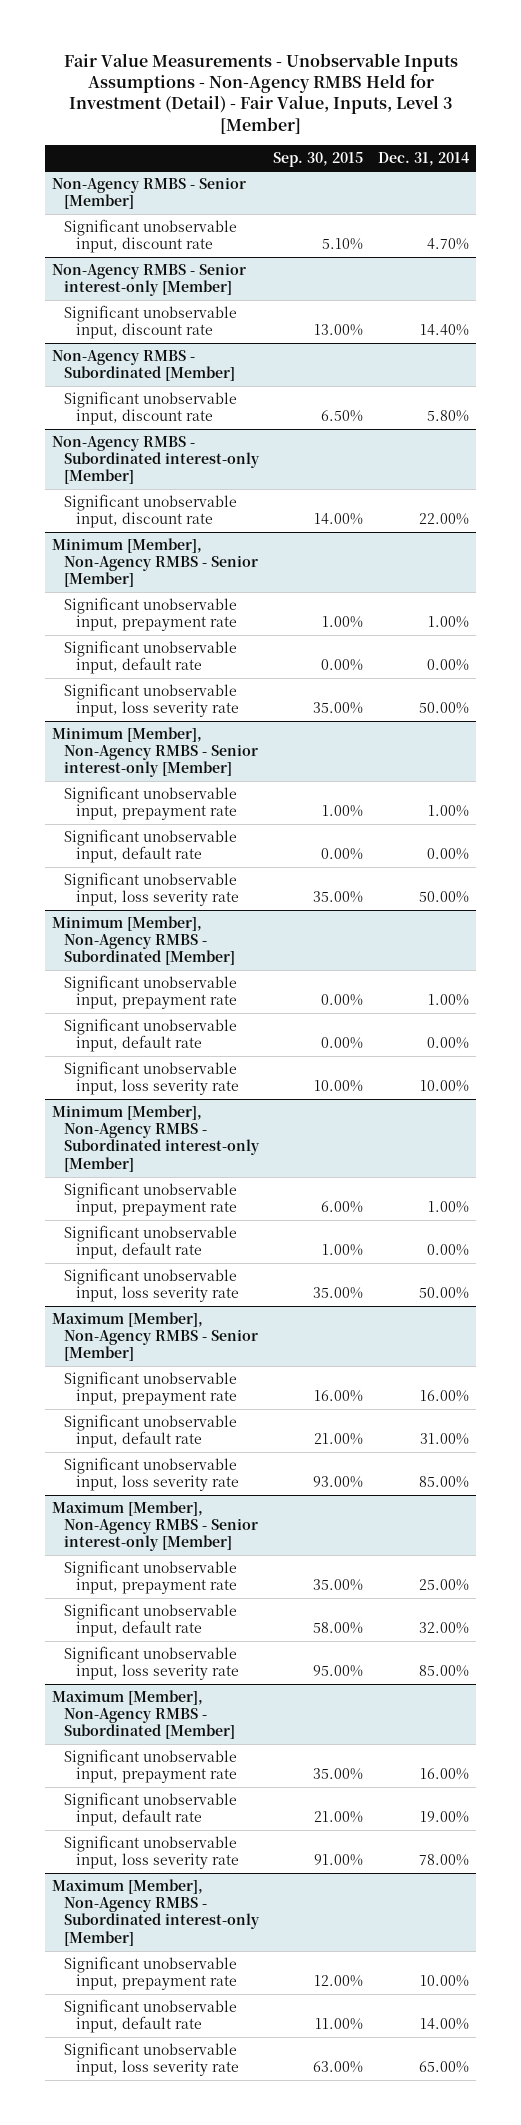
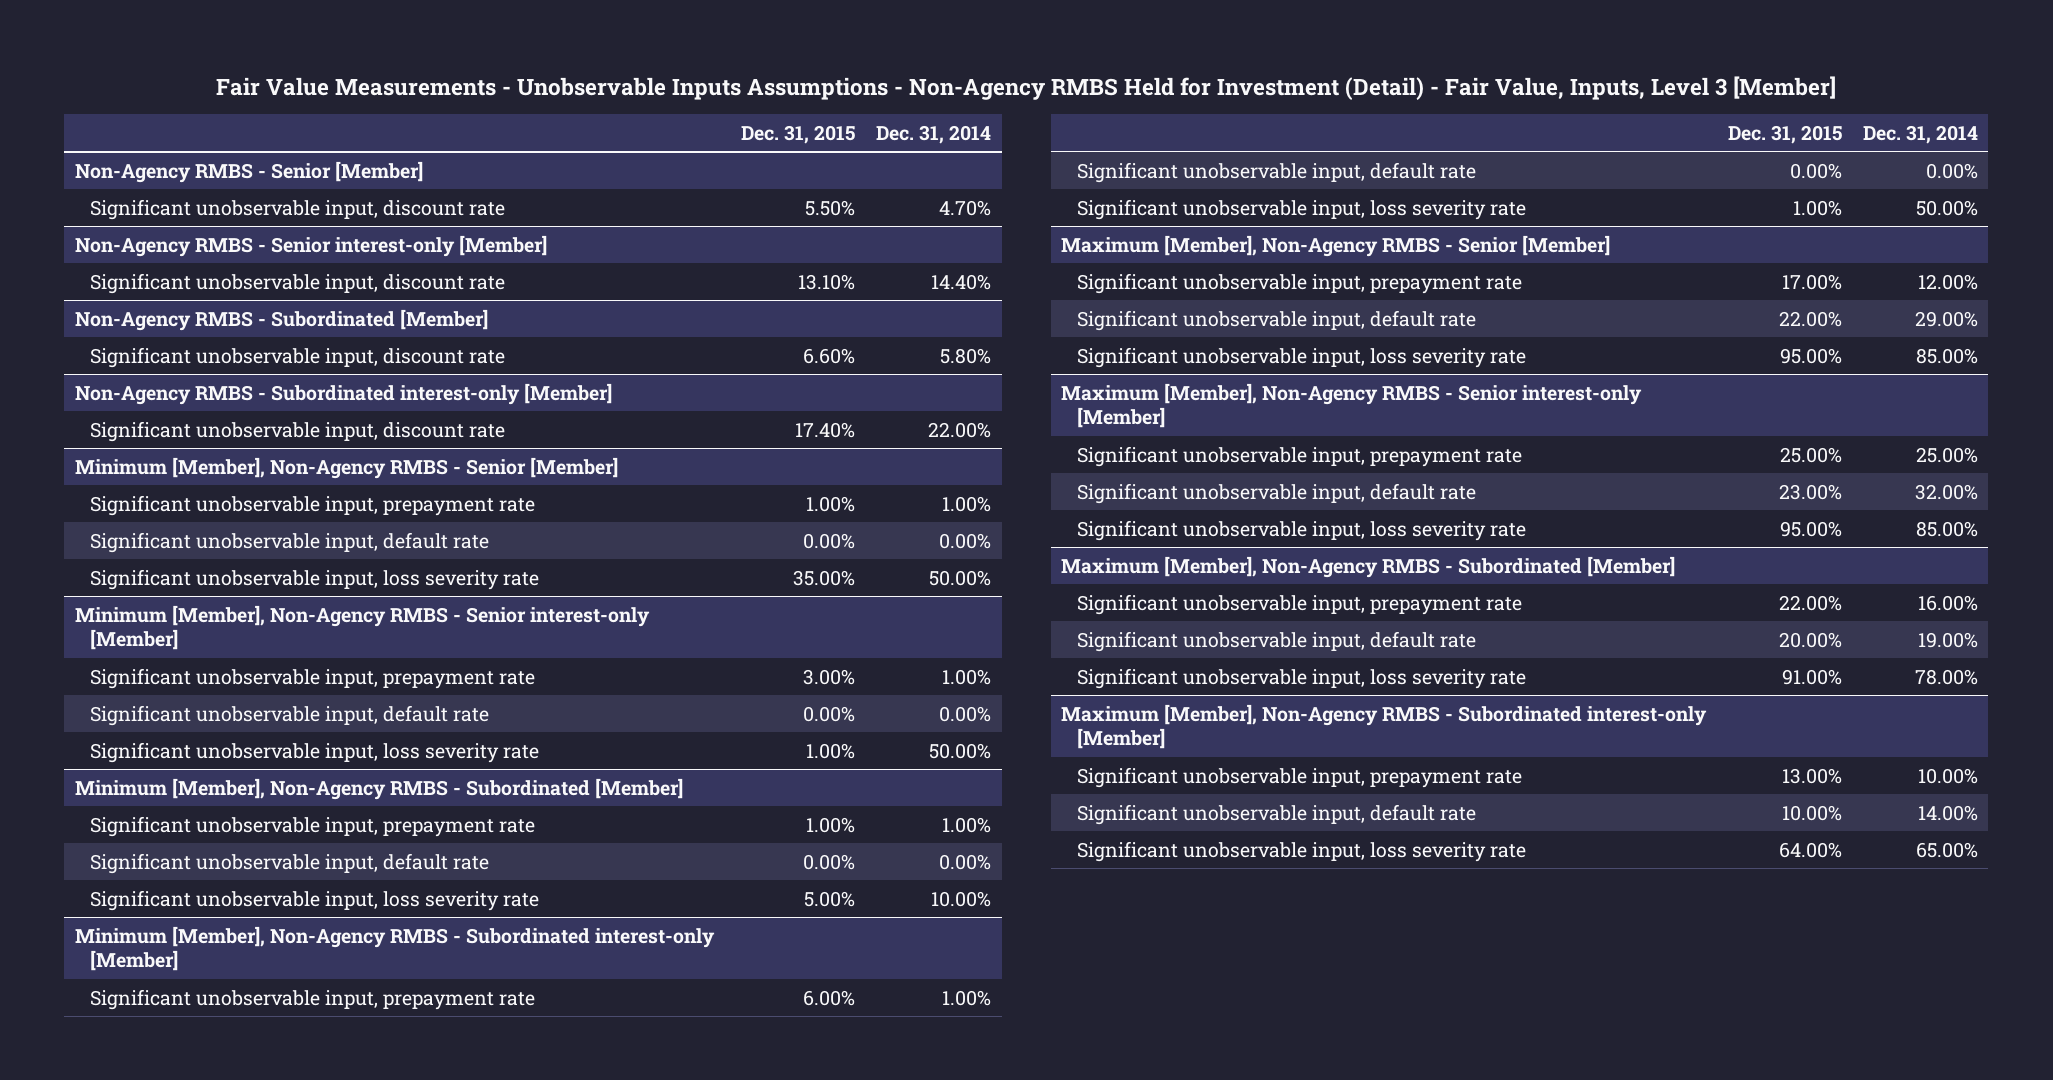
[273,151,364,167] Sep. 30, 2015 -> none
none -> [740,124,855,144] Dec. 31, 2015
[419,1390,469,1403] 16.00% -> [1917,273,1978,290] 12.00%
[419,1433,469,1446] 31.00% -> [1914,310,1978,327] 29.00%

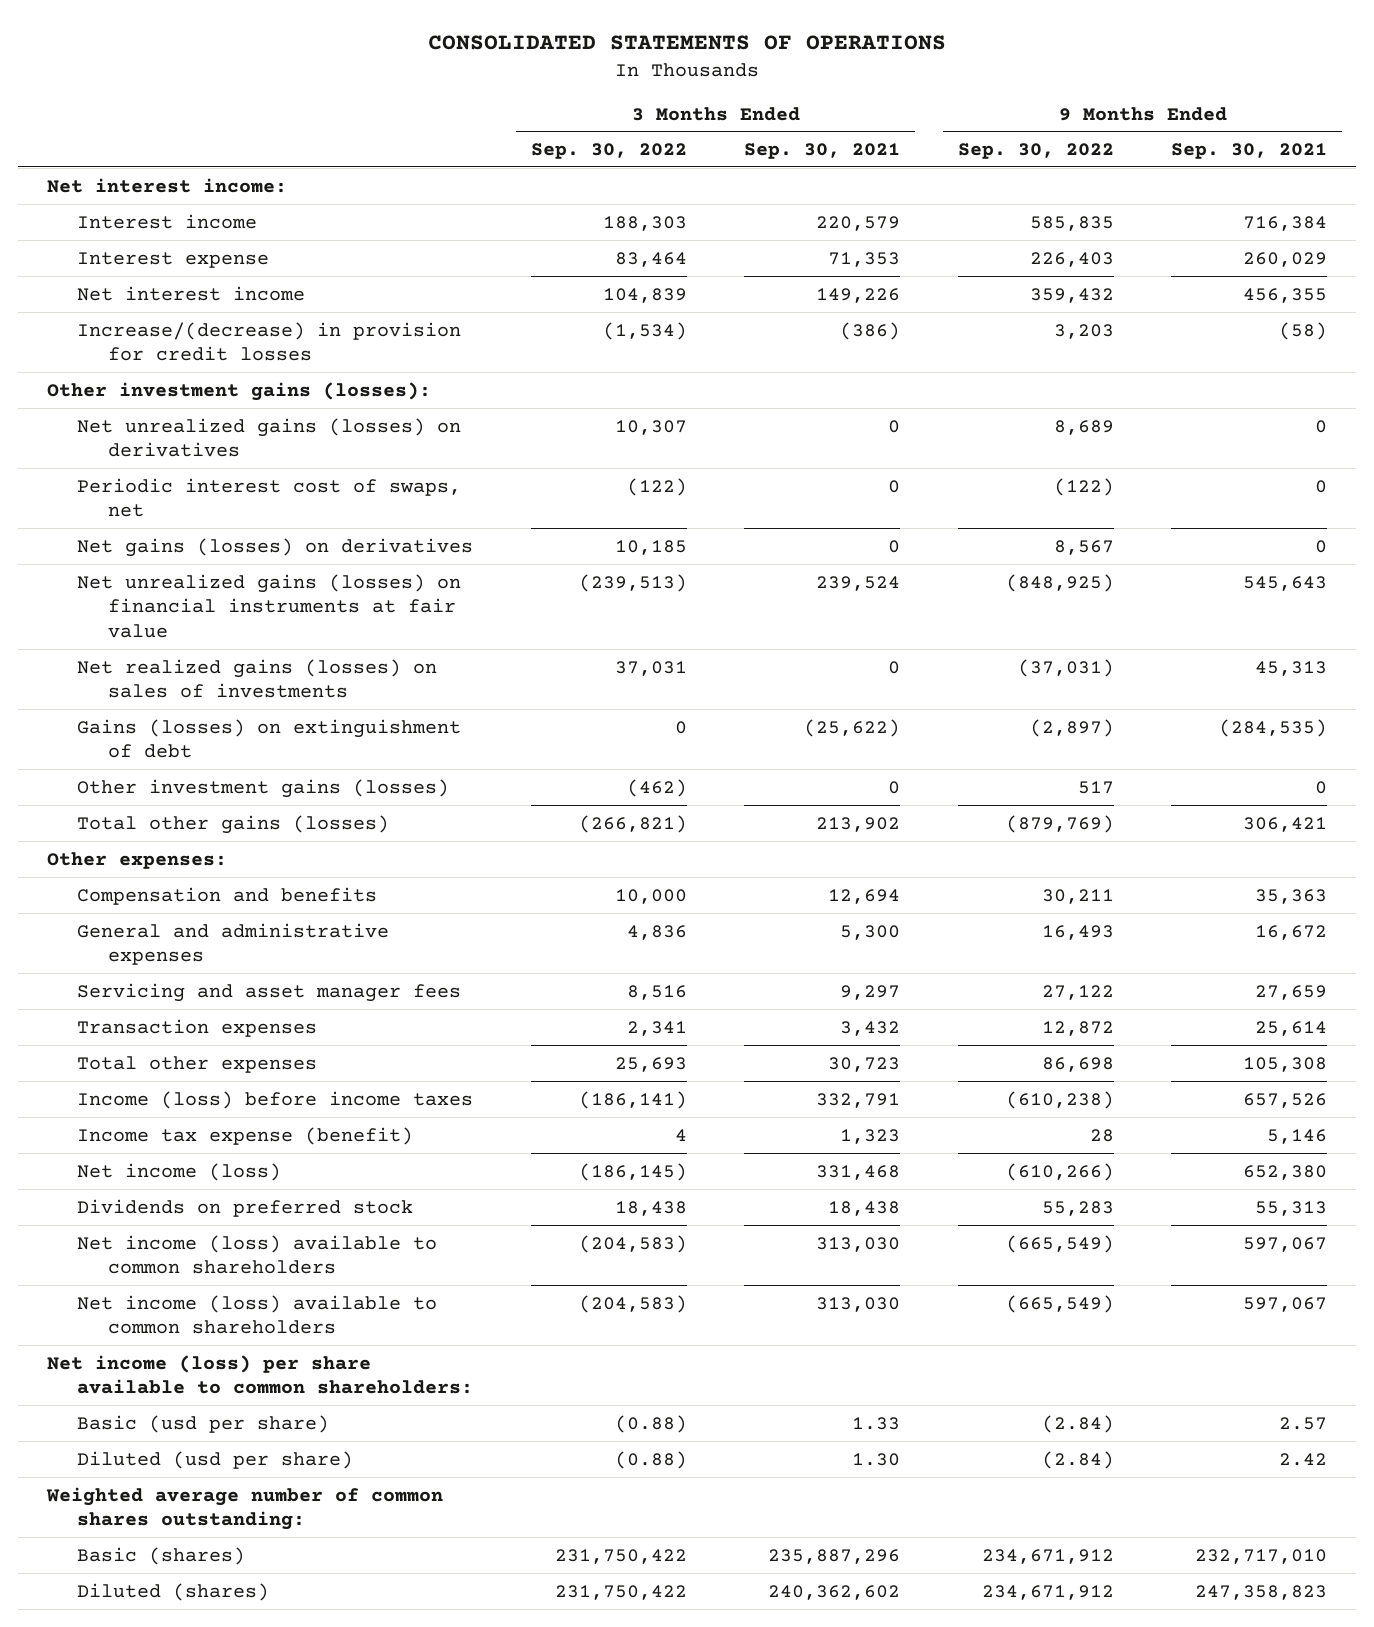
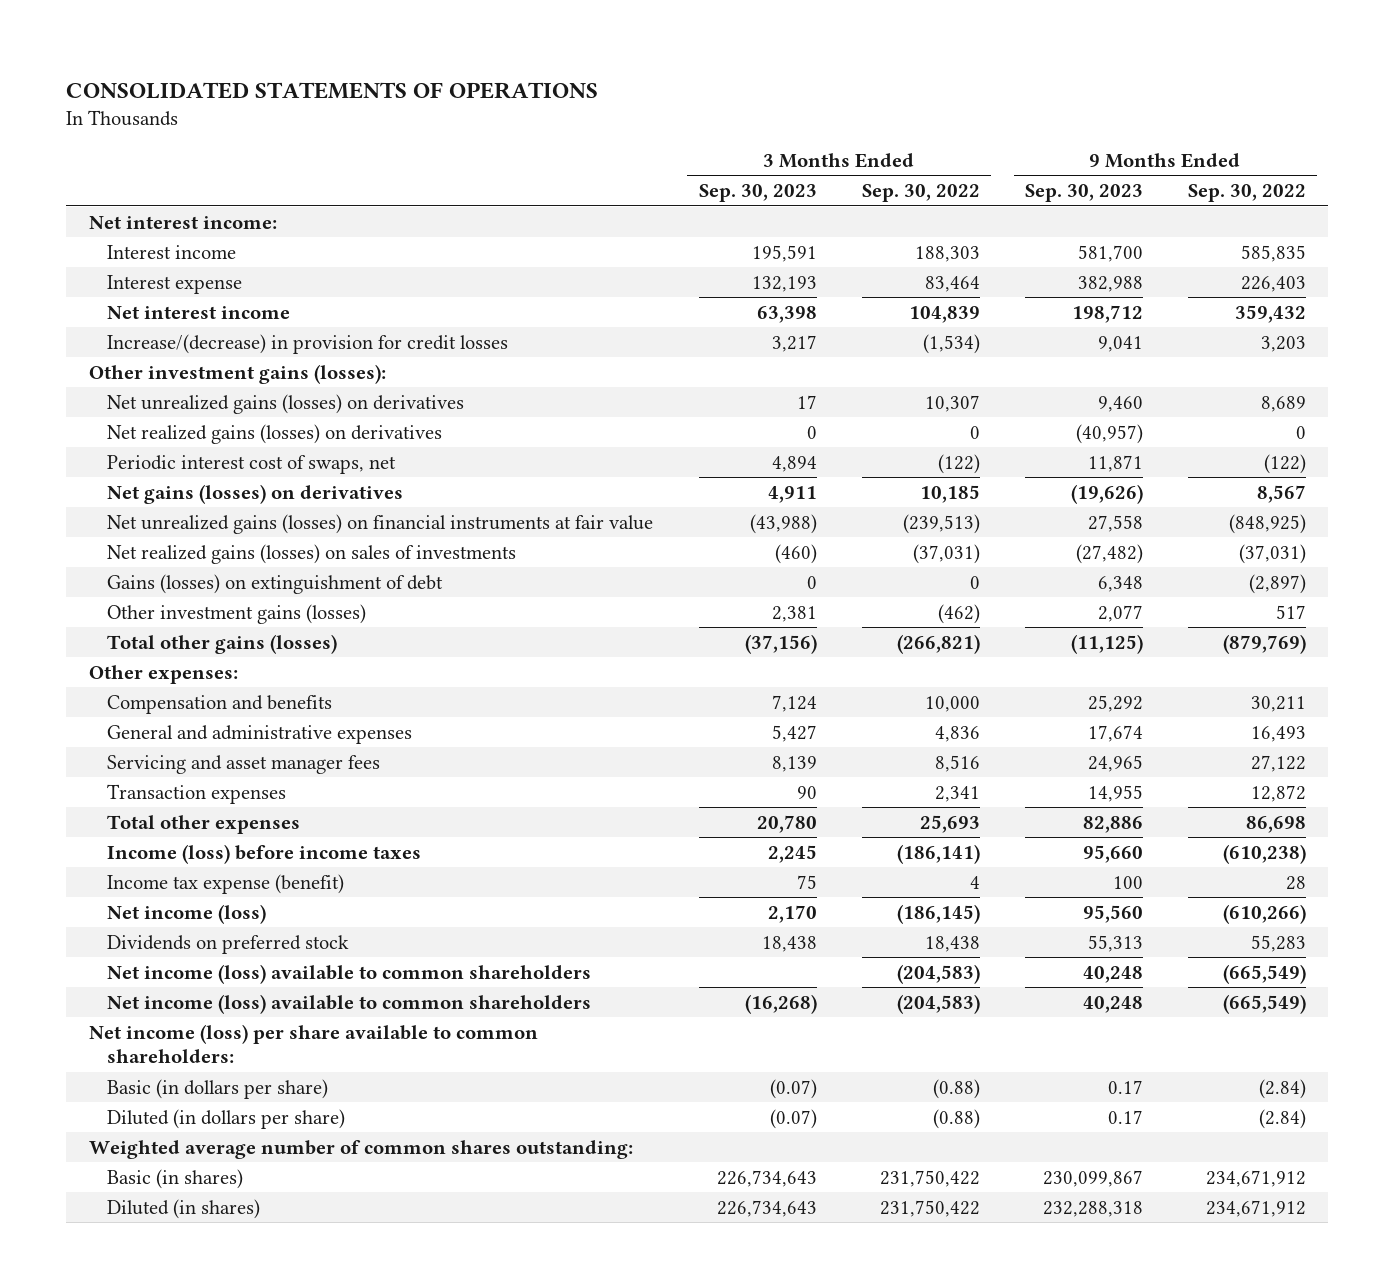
[744,143,901,160] Sep. 30, 2021 -> none
[1171,143,1328,160] Sep. 30, 2021 -> none
none -> [698,184,817,203] Sep. 30, 2023
none -> [1024,184,1143,203] Sep. 30, 2023
none -> [107,423,443,444] Net realized gains (losses) on derivatives
[614,660,687,676] 37,031 -> [912,543,980,564] (37,031)
[77,1414,330,1433] Basic (usd per share) -> [107,1078,329,1099] Basic (in dollars per share)
[77,1450,354,1469] Diluted (usd per share) -> [107,1108,346,1129] Diluted (in dollars per share)
[77,1546,246,1565] Basic (shares) -> [107,1168,244,1189] Basic (in shares)
[77,1582,270,1601] Diluted (shares) -> [107,1198,261,1219] Diluted (in shares)

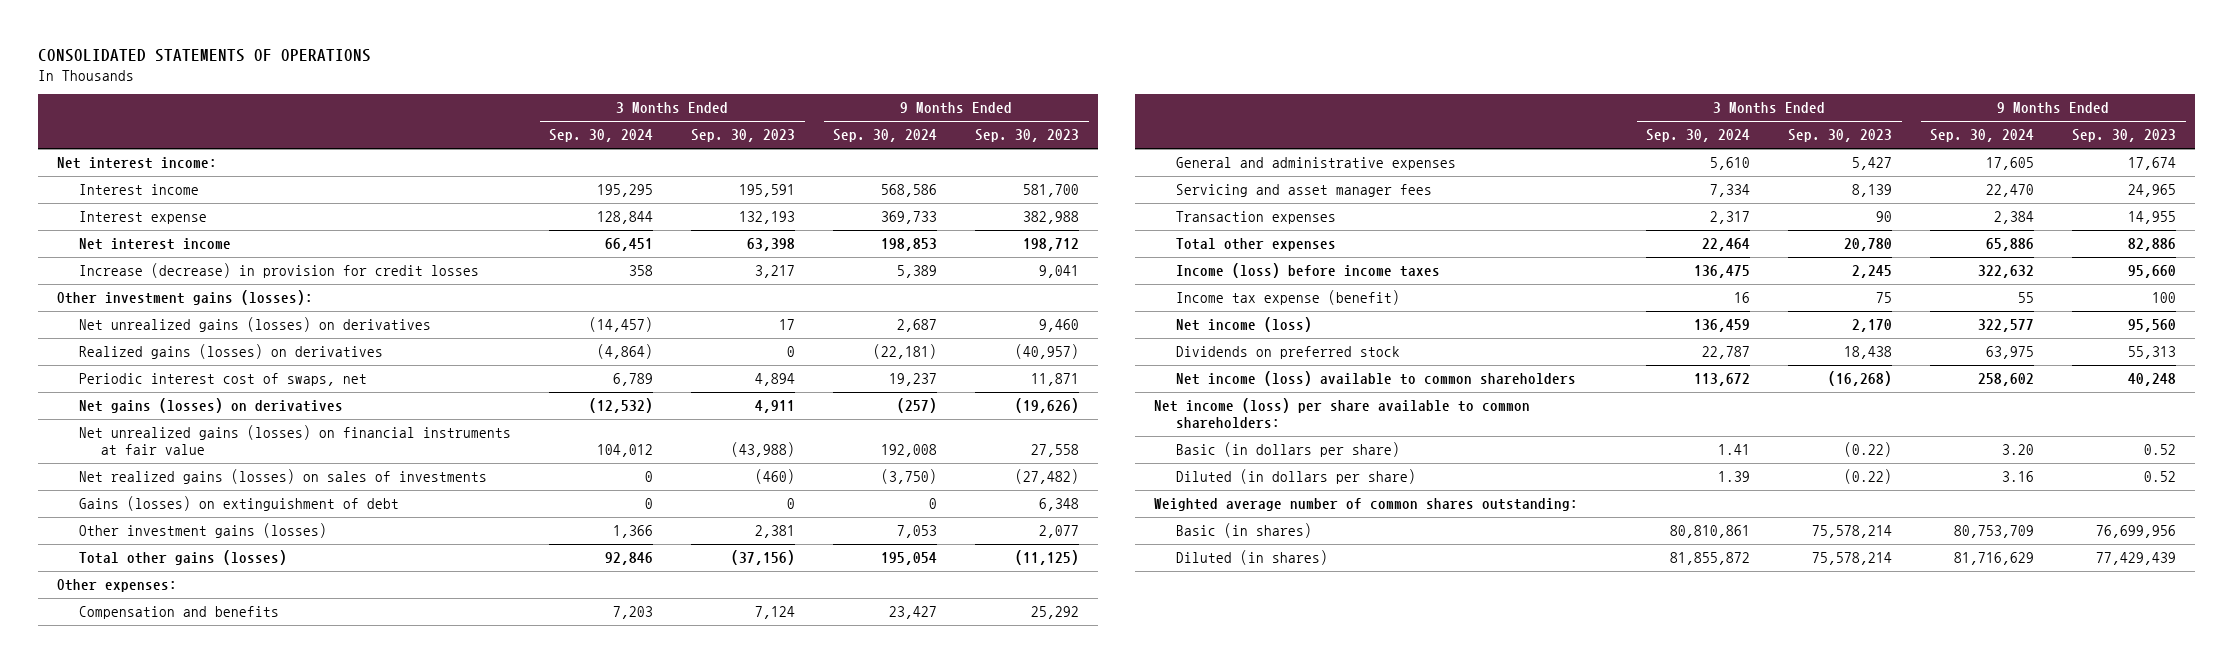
[861,184,980,203] Sep. 30, 2022 -> none
[1187,184,1306,203] Sep. 30, 2022 -> none
none -> [549,129,654,143] Sep. 30, 2024
none -> [833,129,938,143] Sep. 30, 2024
[107,333,509,354] Increase/(decrease) in provision for credit losses -> [78,263,479,279] Increase (decrease) in provision for credit losses
[107,423,443,444] Net realized gains (losses) on derivatives -> [78,344,383,360] Realized gains (losses) on derivatives
[107,963,592,984] Net income (loss) available to common shareholders -> none
[769,1078,817,1099] (0.07) -> [1844,442,1893,458] (0.22)
[1107,1079,1143,1094] 0.17 -> [2144,444,2177,456] 0.52
[769,1108,817,1129] (0.07) -> [1844,469,1893,485] (0.22)
[1107,1109,1143,1124] 0.17 -> [2144,471,2177,483] 0.52
[716,1169,817,1187] 226,734,643 -> [1812,525,1893,539] 75,578,214
[1042,1169,1143,1187] 230,099,867 -> [2096,525,2177,539] 76,699,956
[716,1199,817,1217] 226,734,643 -> [1812,552,1893,566] 75,578,214
[1042,1200,1143,1217] 232,288,318 -> [2096,552,2177,566] 77,429,439

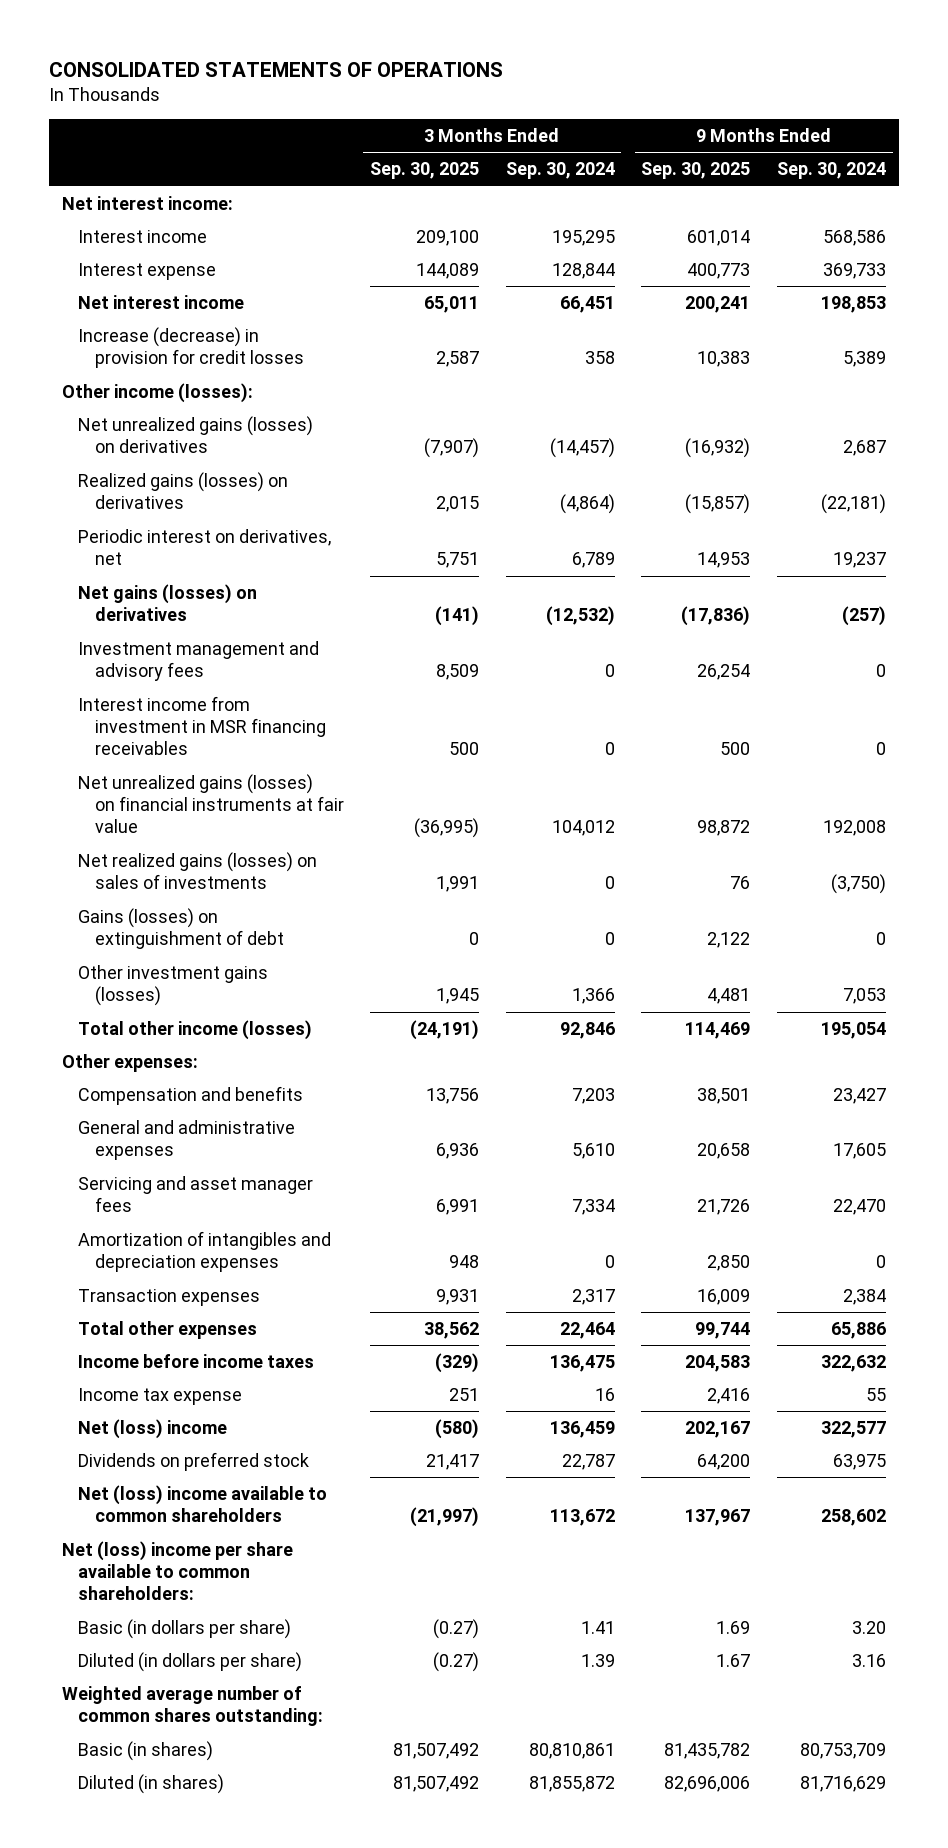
[691,129,796,143] Sep. 30, 2023 -> none
[975,129,1080,143] Sep. 30, 2023 -> none
none -> [370,162,480,180] Sep. 30, 2025
none -> [641,162,751,180] Sep. 30, 2025
[56,290,313,306] Other investment gains (losses): -> [62,383,254,404] Other income (losses):
[78,373,367,387] Periodic interest cost of swaps, net -> [78,529,332,566] Periodic interest on derivatives, net
none -> [78,641,320,682] Investment management and advisory fees
none -> [78,696,326,756] Interest income from investment in MSR financing receivables
[78,550,287,566] Total other gains (losses) -> [78,1020,313,1041] Total other income (losses)
none -> [78,1231,332,1273] Amortization of intangibles and depreciation expenses
[1175,263,1440,279] Income (loss) before income taxes -> [78,1354,315,1369] Income before income taxes
[1175,290,1400,306] Income tax expense (benefit) -> [78,1388,243,1406] Income tax expense
[1175,317,1312,333] Net income (loss) -> [78,1419,228,1440] Net (loss) income
[1175,371,1576,387] Net income (loss) available to common shareholders -> [78,1485,328,1523] Net (loss) income available to common shareholders
[1153,398,1530,429] Net income (loss) per share available to common shareholders: -> [62,1541,294,1601] Net (loss) income per share available to common shareholders:

